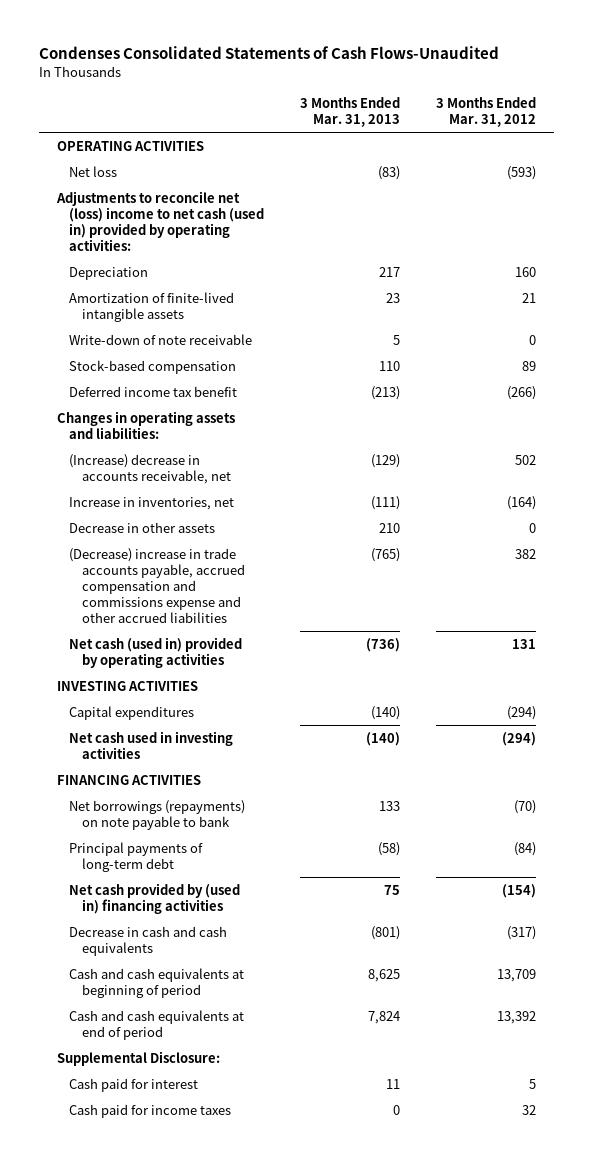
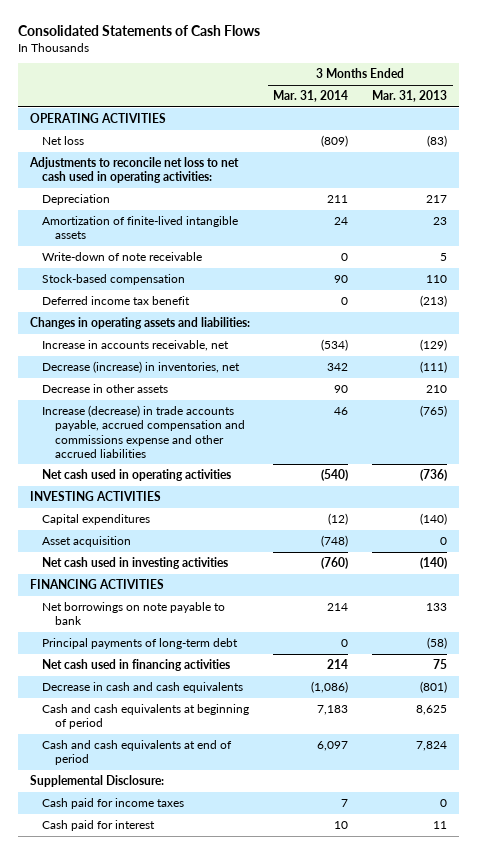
[38,46,499,60] Condenses Consolidated Statements of Cash Flows-Unaudited -> [17,24,260,36] Consolidated Statements of Cash Flows
[436,96,537,127] 3 Months Ended Mar. 31, 2012 -> none
none -> [273,90,349,103] Mar. 31, 2014
[55,190,265,251] Adjustments to reconcile net (loss) income to net cash (used in) provided by operating activities: -> [28,157,239,184] Adjustments to reconcile net loss to net cash used in operating activities:
[69,453,232,484] (Increase) decrease in accounts receivable, net -> [42,340,230,352] Increase in accounts receivable, net
[69,496,235,510] Increase in inventories, net -> [42,361,241,374] Decrease (increase) in inventories, net
[69,547,246,623] (Decrease) increase in trade accounts payable, accrued compensation and commissions expense and other accrued liabilities -> [42,405,246,458] Increase (decrease) in trade accounts payable, accrued compensation and commissions expense and other accrued liabilities
[69,636,243,668] Net cash (used in) provided by operating activities -> [42,469,232,482] Net cash used in operating activities
none -> [42,536,132,548] Asset acquisition
[69,799,246,830] Net borrowings (repayments) on note payable to bank -> [42,602,226,626] Net borrowings on note payable to bank
[69,882,241,914] Net cash provided by (used in) financing activities -> [42,659,231,672] Net cash used in financing activities
[69,1077,199,1092] Cash paid for interest -> [42,820,156,832] Cash paid for interest

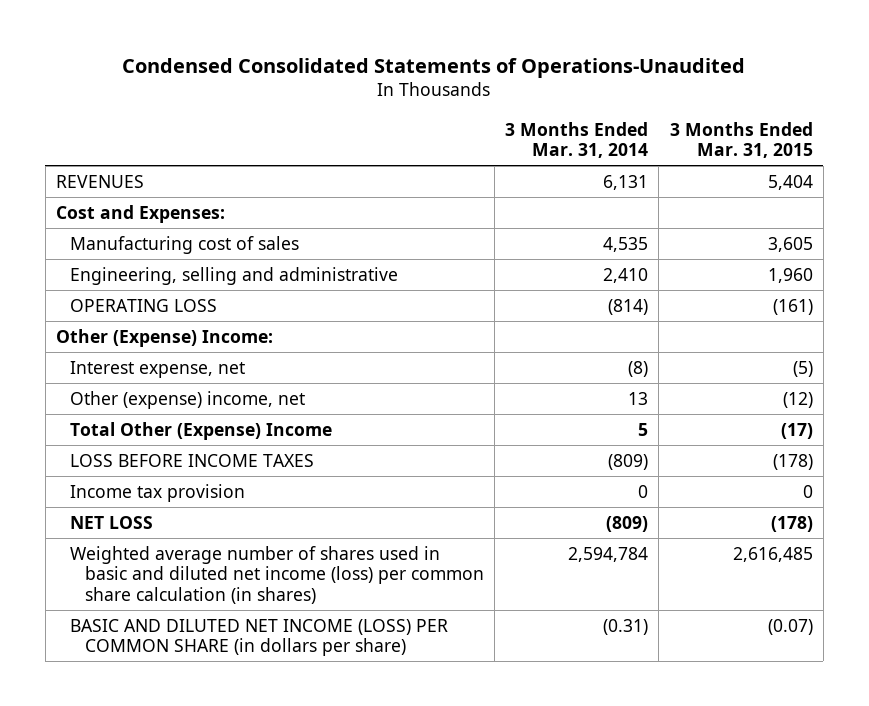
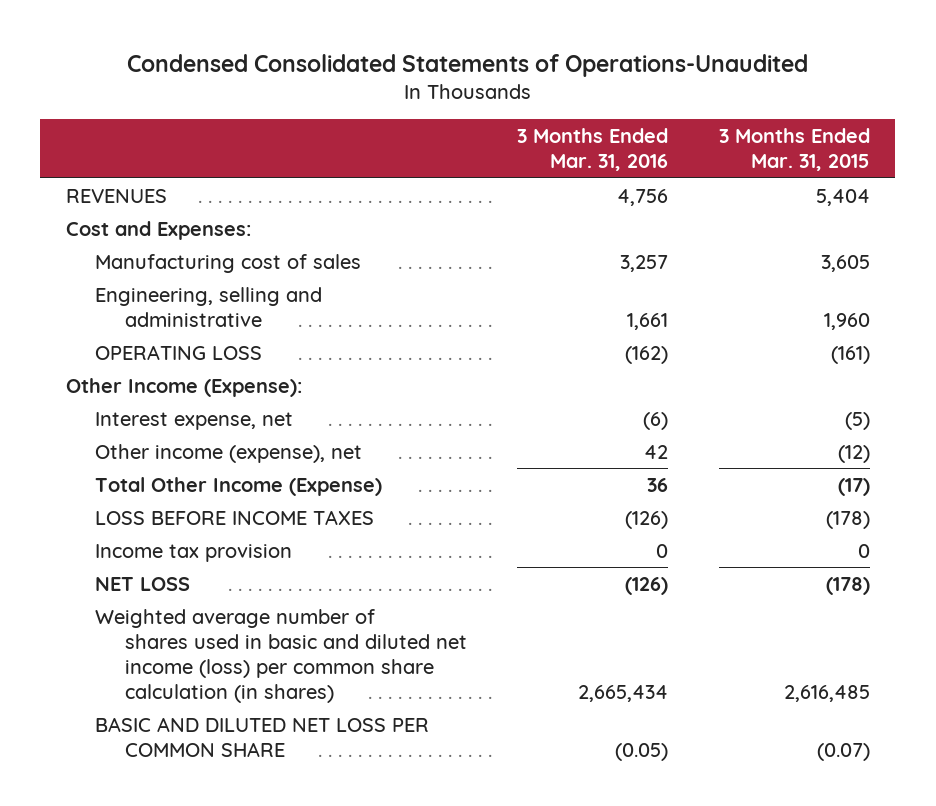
[505,121,649,159] 3 Months Ended Mar. 31, 2014 -> none
none -> [517,128,669,172] 3 Months Ended Mar. 31, 2016
[56,328,274,347] Other (Expense) Income: -> [65,377,302,397] Other Income (Expense):
[70,390,306,409] Other (expense) income, net -> [95,443,363,463] Other income (expense), net
[70,421,333,440] Total Other (Expense) Income -> [95,476,383,496] Total Other Income (Expense)
[70,618,449,657] BASIC AND DILUTED NET INCOME (LOSS) PER COMMON SHARE (in dollars per share) -> [95,716,430,757] BASIC AND DILUTED NET LOSS PER COMMON SHARE

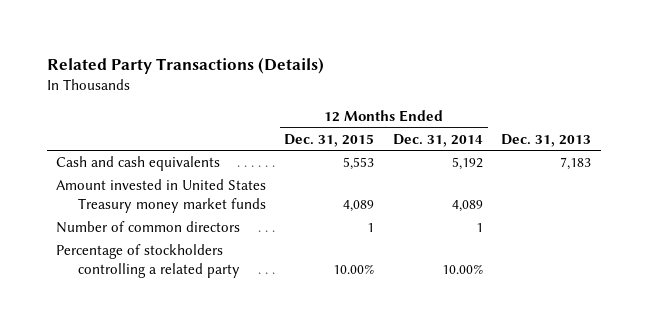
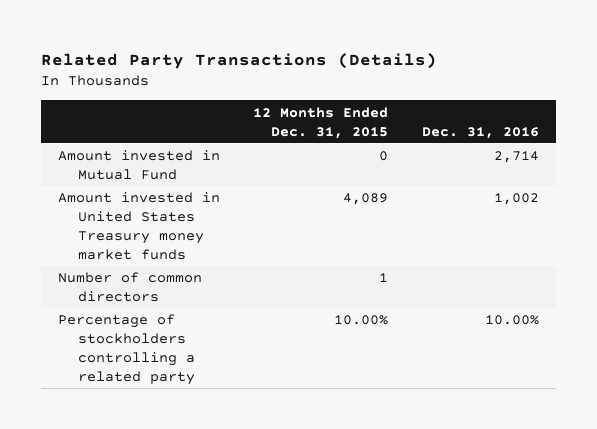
[392,133,483,147] Dec. 31, 2014 -> none
[501,133,592,147] Dec. 31, 2013 -> none
none -> [422,126,540,139] Dec. 31, 2016
[55,156,220,172] Cash and cash equivalents -> none
none -> [57,150,220,181] Amount invested in Mutual Fund

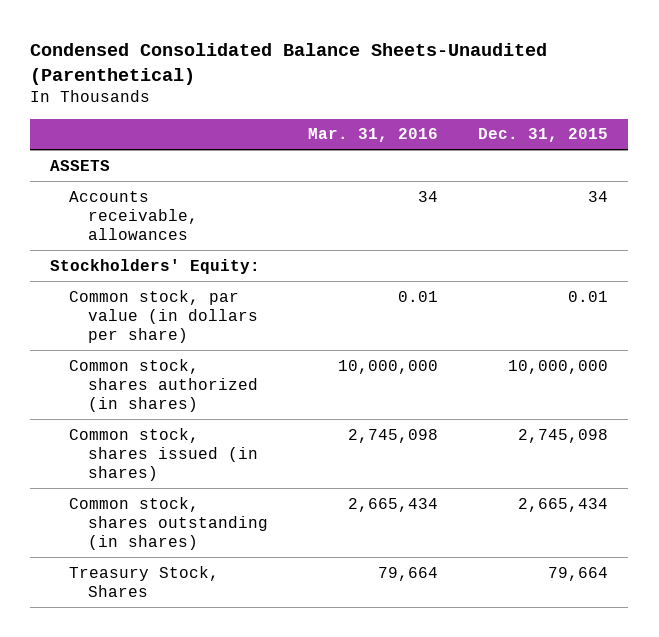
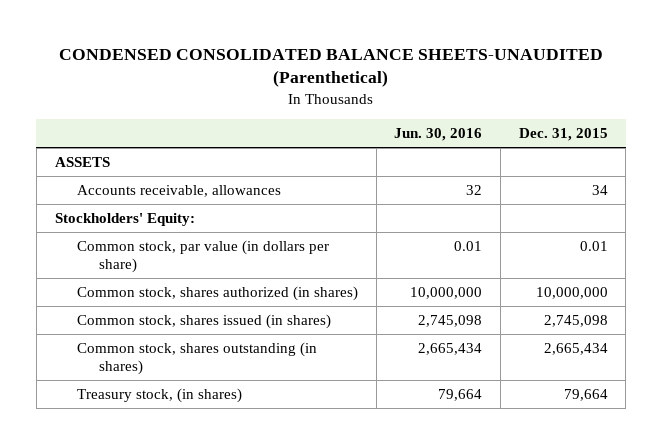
[30,42,548,85] Condensed Consolidated Balance Sheets-Unaudited (Parenthetical) -> [59,48,604,88] CONDENSED CONSOLIDATED BALANCE SHEETS-UNAUDITED (Parenthetical)
[308,128,439,143] Mar. 31, 2016 -> none
none -> [394,127,483,141] Jun. 30, 2016
[69,565,220,598] Treasury Stock, Shares -> [76,388,242,404] Treasury stock, (in shares)

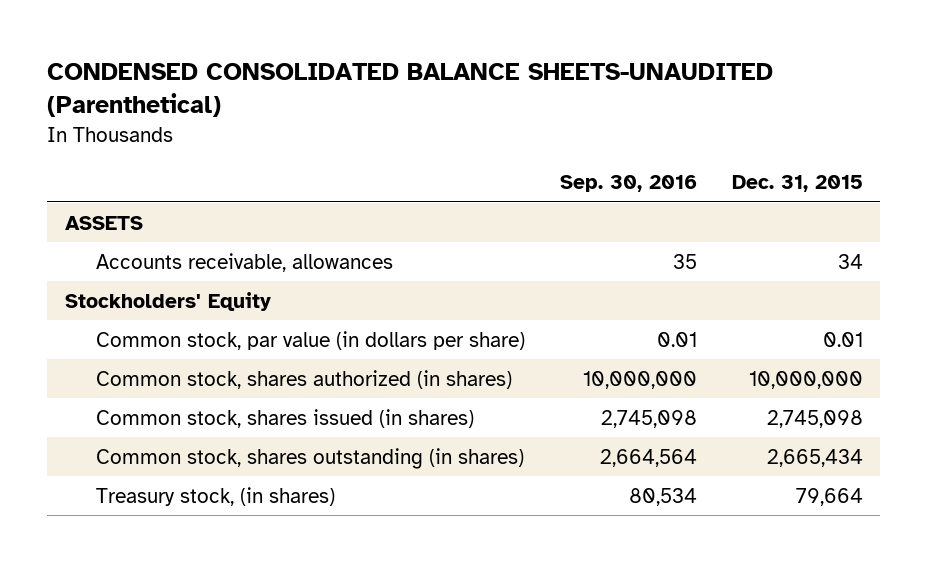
[394,127,483,141] Jun. 30, 2016 -> none
none -> [559,175,697,193] Sep. 30, 2016
[54,213,195,227] Stockholders' Equity: -> [64,291,271,311] Stockholders' Equity

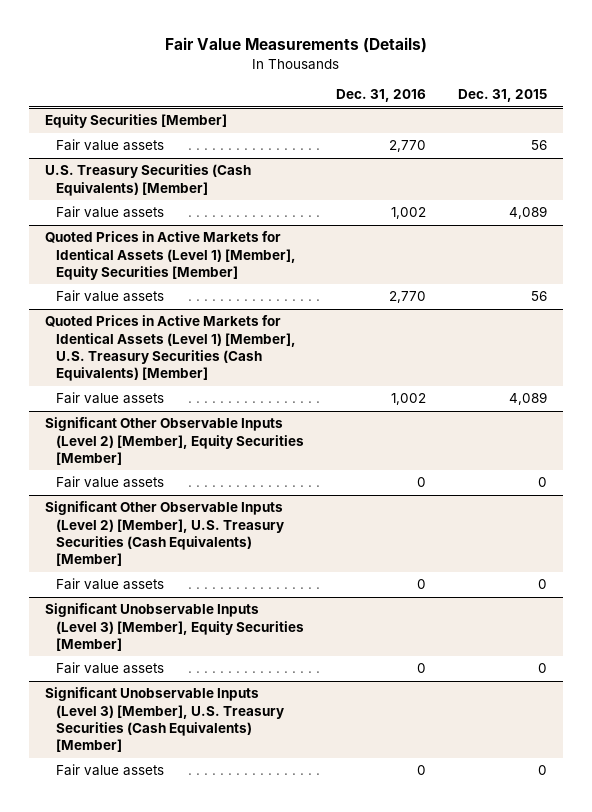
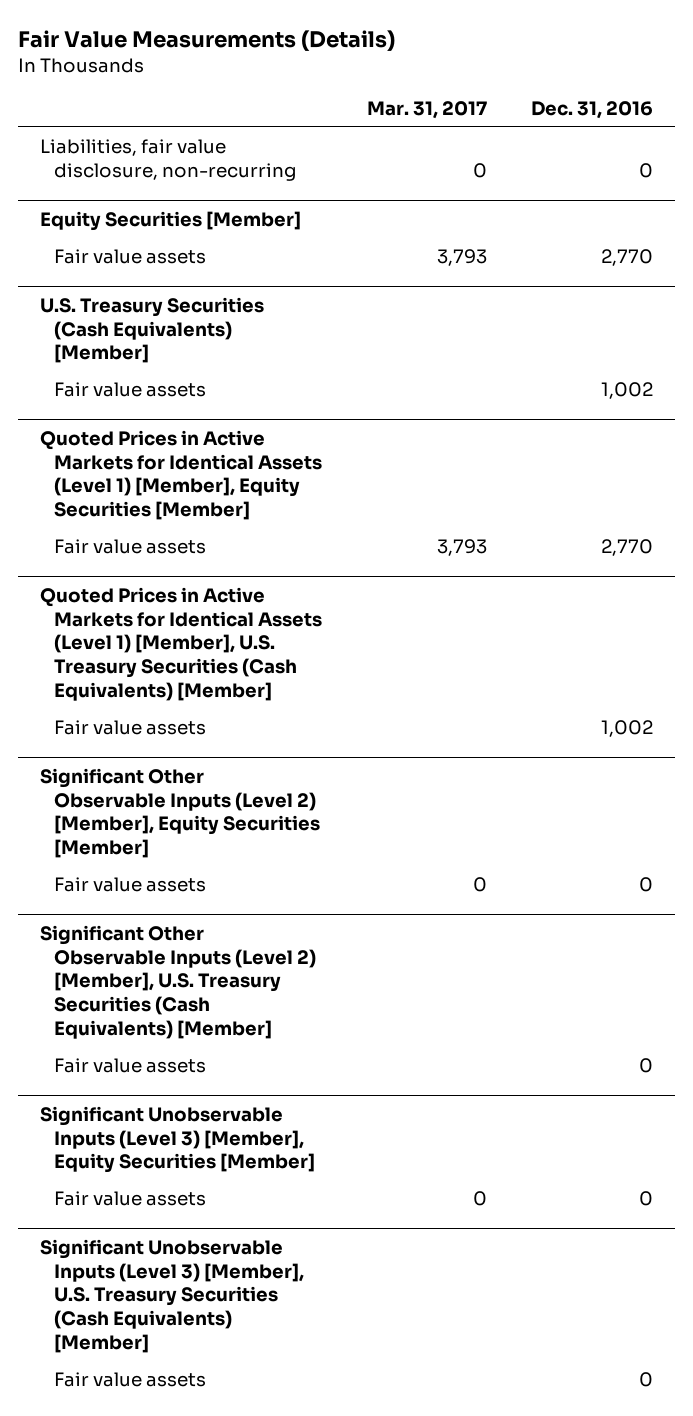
[457,89,547,103] Dec. 31, 2015 -> none
none -> [366,101,487,120] Mar. 31, 2017
none -> [40,139,297,181] Liabilities, fair value disclosure, non-recurring

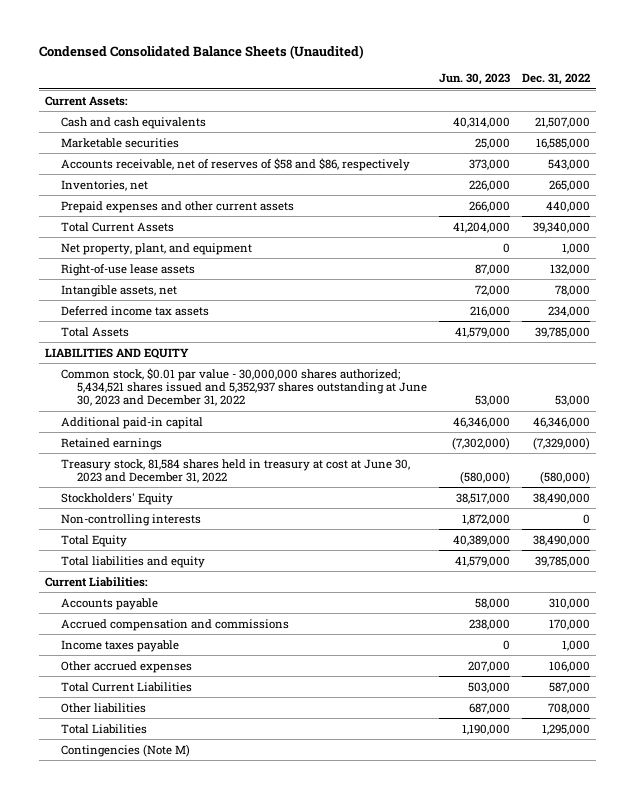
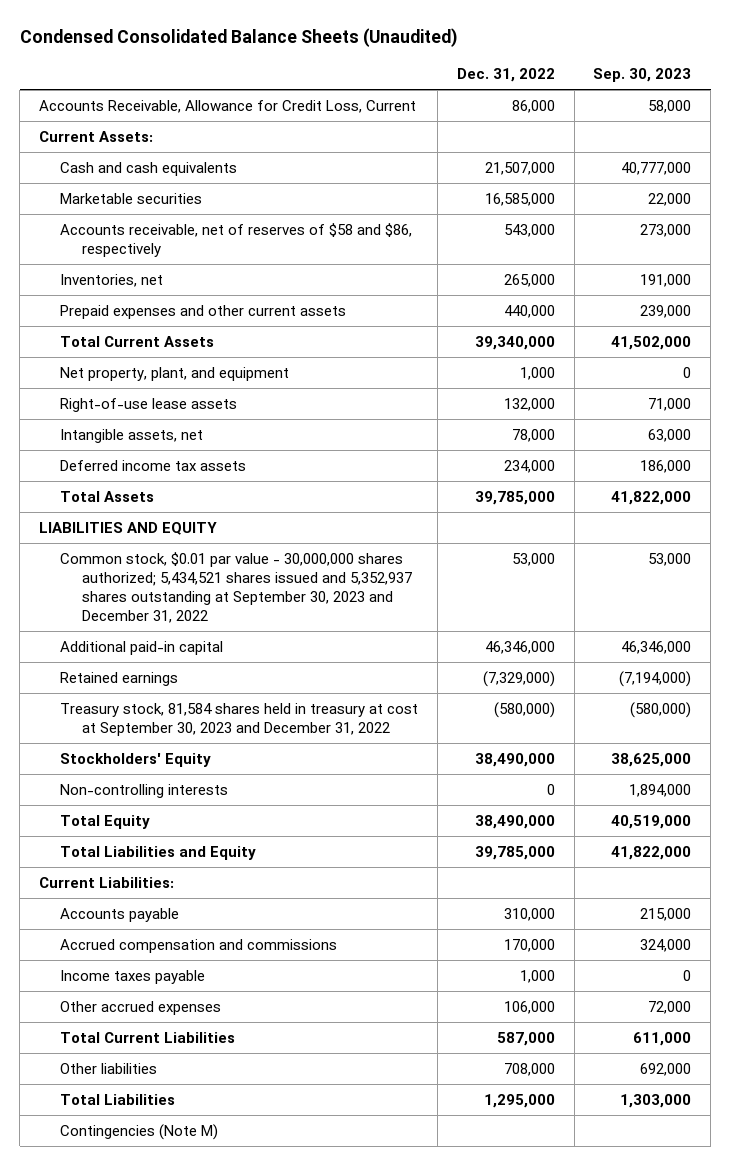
[438,73,510,86] Jun. 30, 2023 -> none
none -> [593,68,692,83] Sep. 30, 2023
none -> [38,99,416,113] Accounts Receivable, Allowance for Credit Loss, Current
[60,367,428,407] Common stock, $0.01 par value - 30,000,000 shares authorized; 5,434,521 shares issued and 5,352,937 shares outstanding at June 30, 2023 and December 31, 2022 -> [60,551,412,624] Common stock, $0.01 par value - 30,000,000 shares authorized; 5,434,521 shares issued and 5,352,937 shares outstanding at September 30, 2023 and December 31, 2022
[60,458,410,484] Treasury stock, 81,584 shares held in treasury at cost at June 30, 2023 and December 31, 2022 -> [60,702,419,736] Treasury stock, 81,584 shares held in treasury at cost at September 30, 2023 and December 31, 2022
[60,555,205,568] Total liabilities and equity -> [60,845,257,860] Total Liabilities and Equity

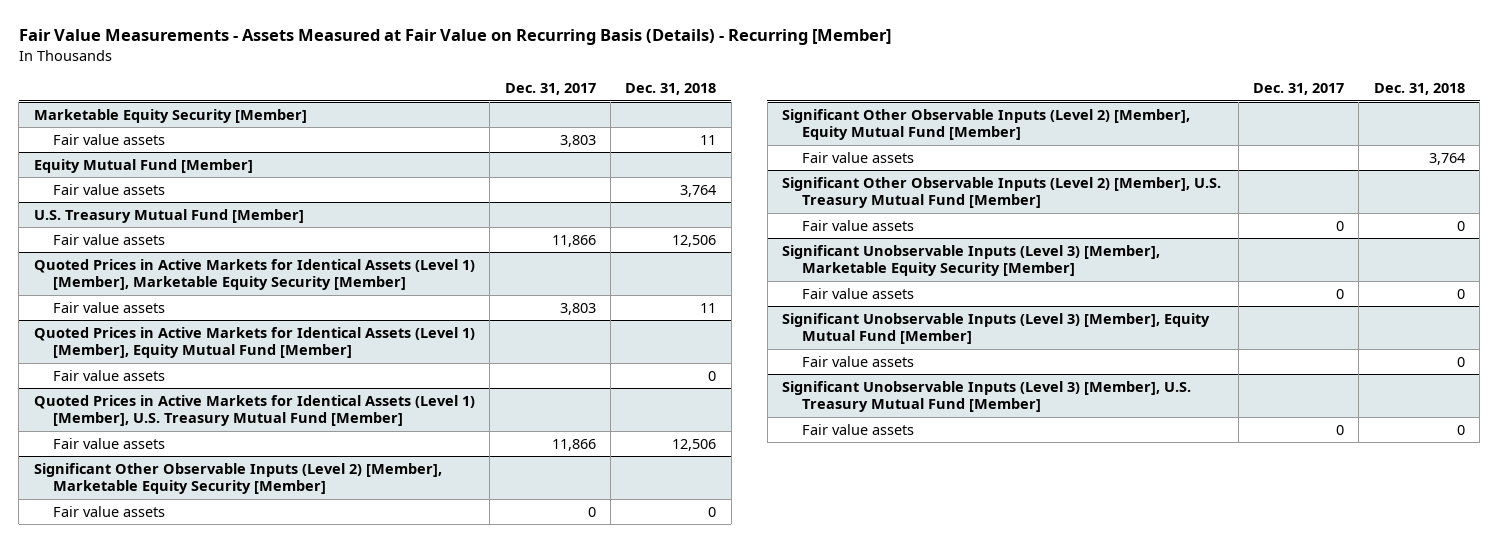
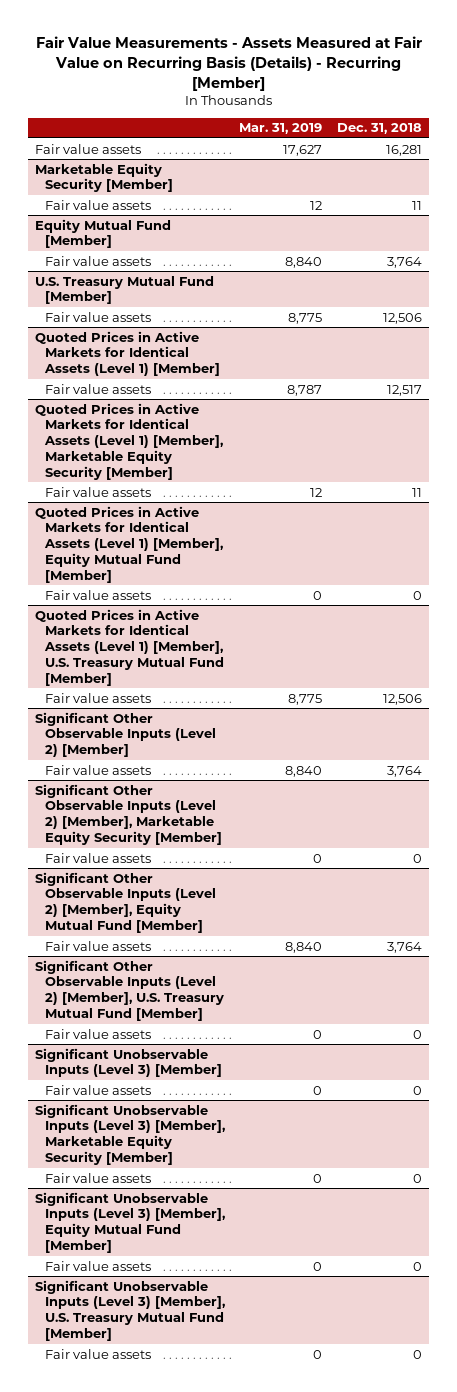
[504,83,596,96] Dec. 31, 2017 -> none
none -> [239,123,323,135] Mar. 31, 2019
none -> [35,143,142,154] Fair value assets
none -> [35,330,220,377] Quoted Prices in Active Markets for Identical Assets (Level 1) [Member]
none -> [44,383,151,394] Fair value assets
none -> [35,711,216,758] Significant Other Observable Inputs (Level 2) [Member]
none -> [44,764,151,775] Fair value assets
none -> [35,1047,222,1078] Significant Unobservable Inputs (Level 3) [Member]
none -> [44,1084,151,1095] Fair value assets

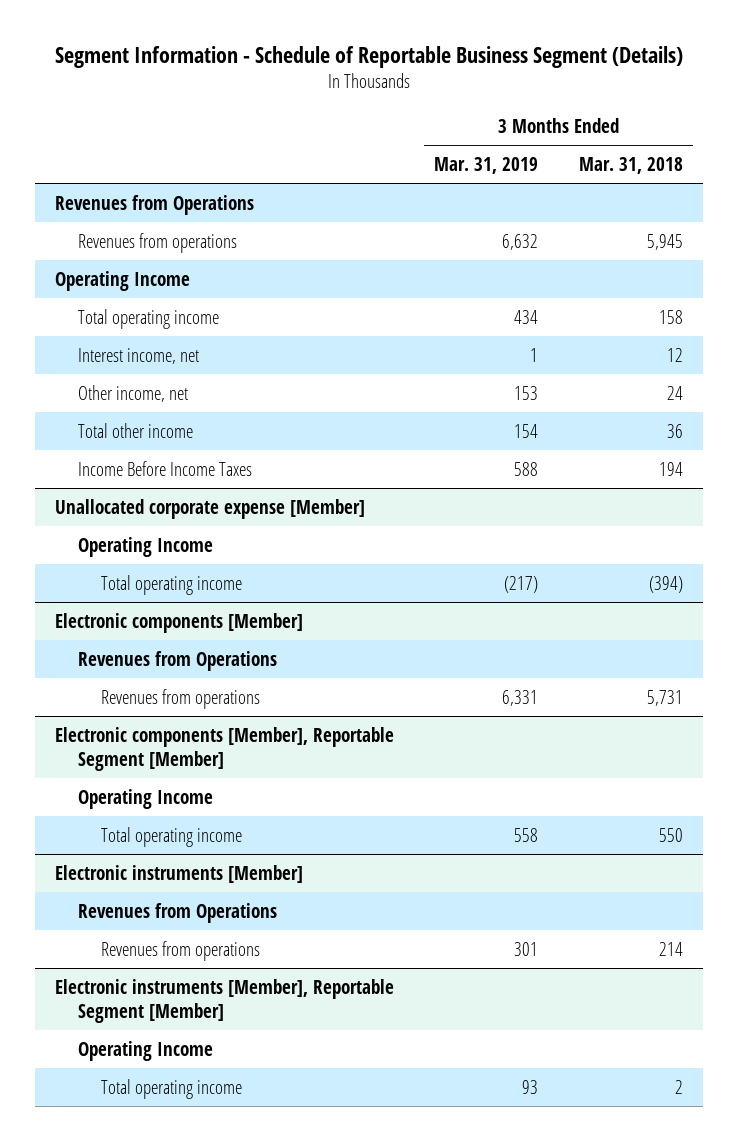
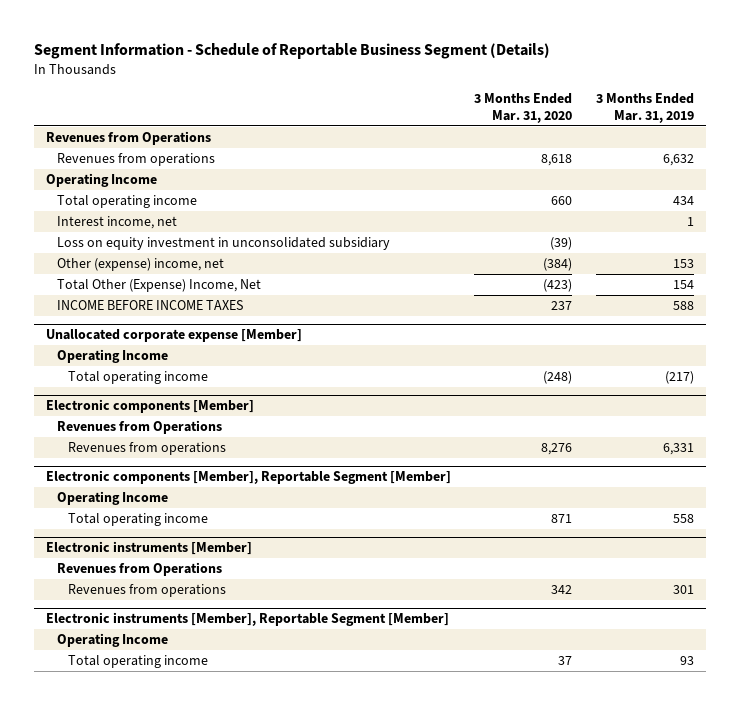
[578,156,683,174] Mar. 31, 2018 -> none
none -> [474,93,573,123] 3 Months Ended Mar. 31, 2020
none -> [56,237,390,251] Loss on equity investment in unconsolidated subsidiary
[78,384,189,402] Other income, net -> [56,258,224,272] Other (expense) income, net
[78,422,194,438] Total other income -> [56,279,261,293] Total Other (Expense) Income, Net
[78,460,253,476] Income Before Income Taxes -> [56,300,243,311] INCOME BEFORE INCOME TAXES

